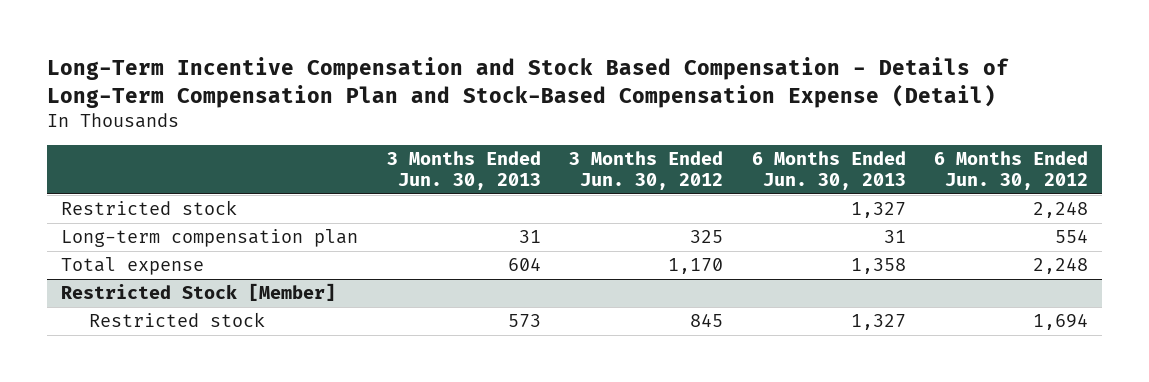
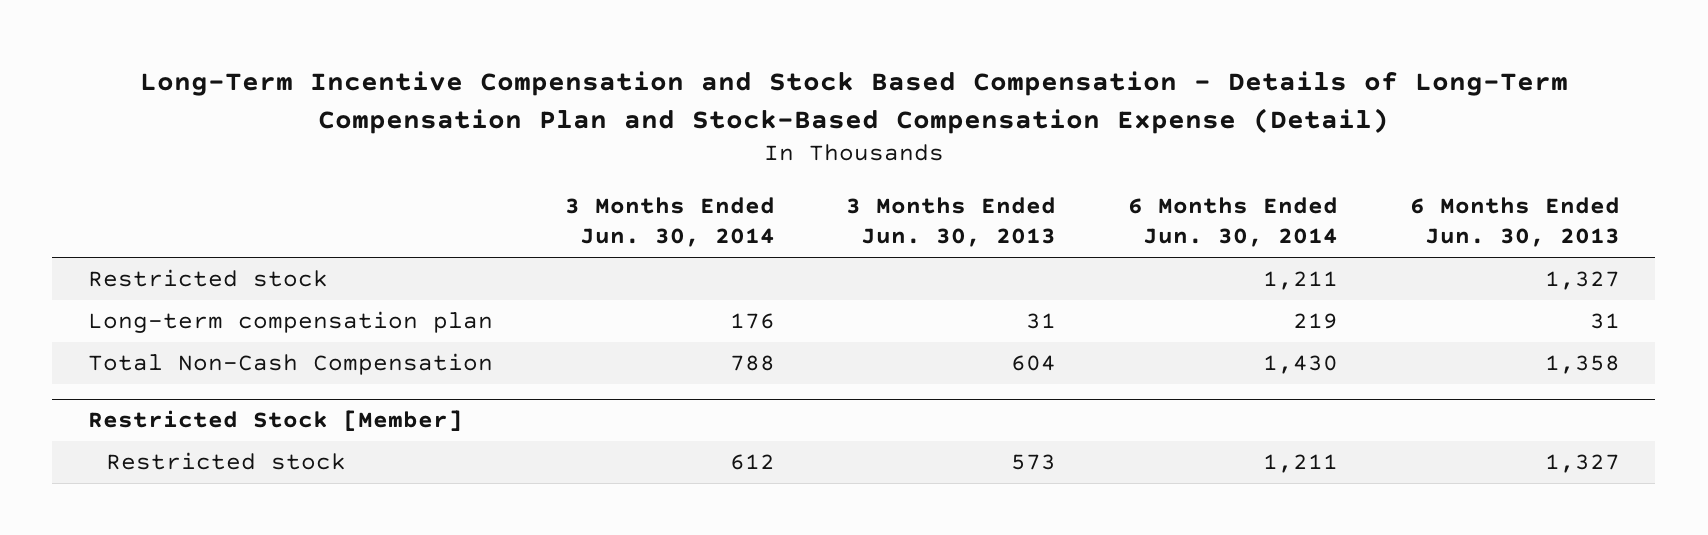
[569,151,724,191] 3 Months Ended Jun. 30, 2012 -> none
[934,151,1089,191] 6 Months Ended Jun. 30, 2012 -> none
none -> [564,196,775,248] 3 Months Ended Jun. 30, 2014
none -> [1127,196,1338,248] 6 Months Ended Jun. 30, 2014
[61,257,205,276] Total expense -> [88,353,494,376] Total Non-Cash Compensation

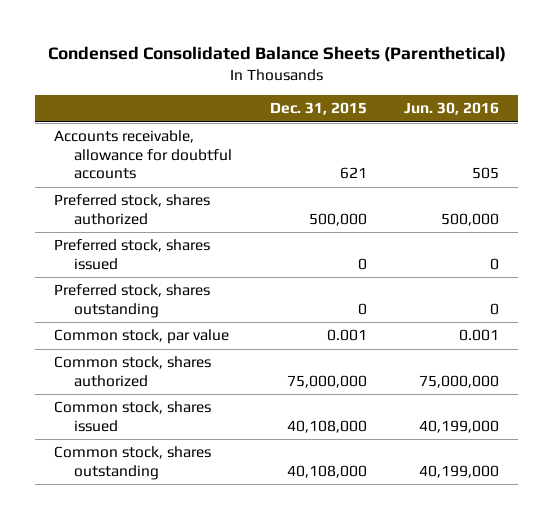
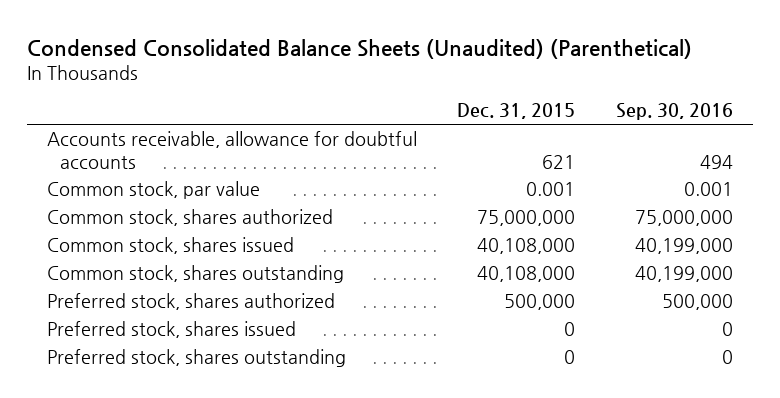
[47,46,506,63] Condensed Consolidated Balance Sheets (Parenthetical) -> [27,38,693,59] Condensed Consolidated Balance Sheets (Unaudited) (Parenthetical)
[404,102,500,116] Jun. 30, 2016 -> none
none -> [615,103,733,121] Sep. 30, 2016
[54,194,211,225] Preferred stock, shares authorized -> [47,293,336,311] Preferred stock, shares authorized
[54,239,211,270] Preferred stock, shares issued -> [47,321,297,339] Preferred stock, shares issued
[54,284,211,318] Preferred stock, shares outstanding -> [47,349,347,368] Preferred stock, shares outstanding

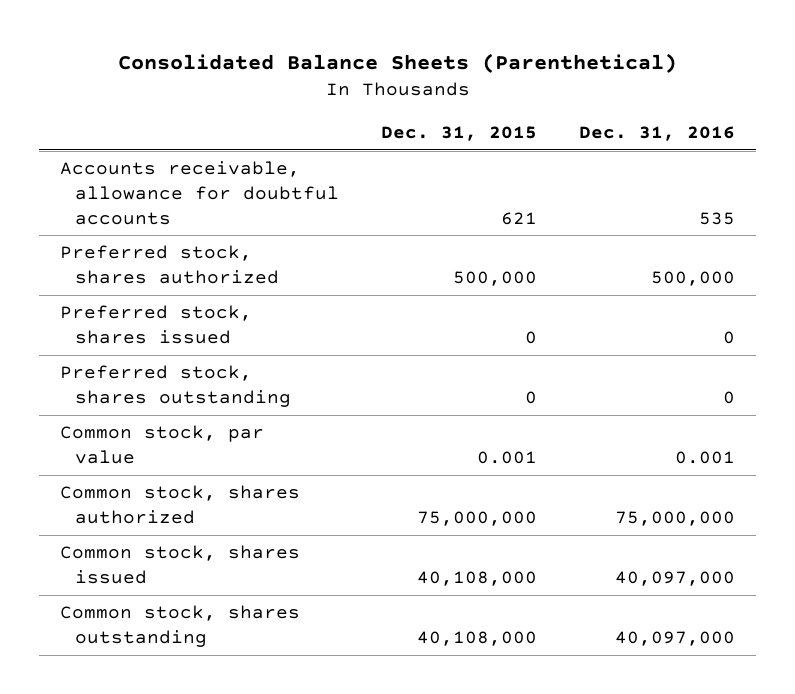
[27,38,693,59] Condensed Consolidated Balance Sheets (Unaudited) (Parenthetical) -> [117,53,677,74] Consolidated Balance Sheets (Parenthetical)
[615,103,733,121] Sep. 30, 2016 -> none
none -> [578,125,735,141] Dec. 31, 2016
[47,293,336,311] Preferred stock, shares authorized -> [60,245,280,284] Preferred stock, shares authorized
[47,321,297,339] Preferred stock, shares issued -> [60,305,253,344] Preferred stock, shares issued
[47,349,347,368] Preferred stock, shares outstanding -> [60,365,292,407] Preferred stock, shares outstanding

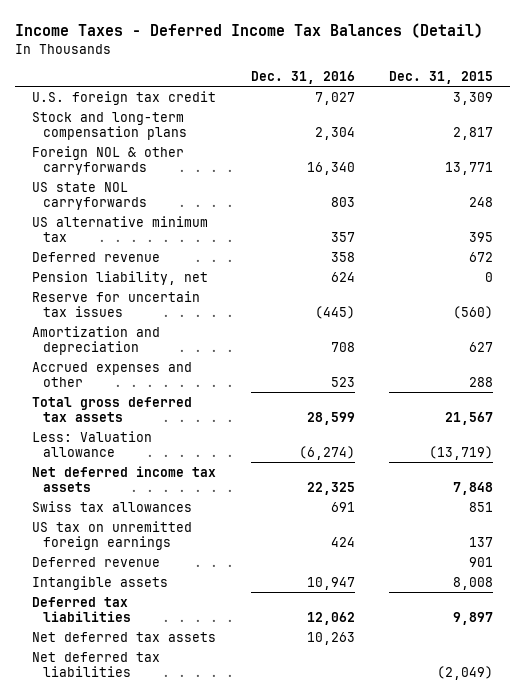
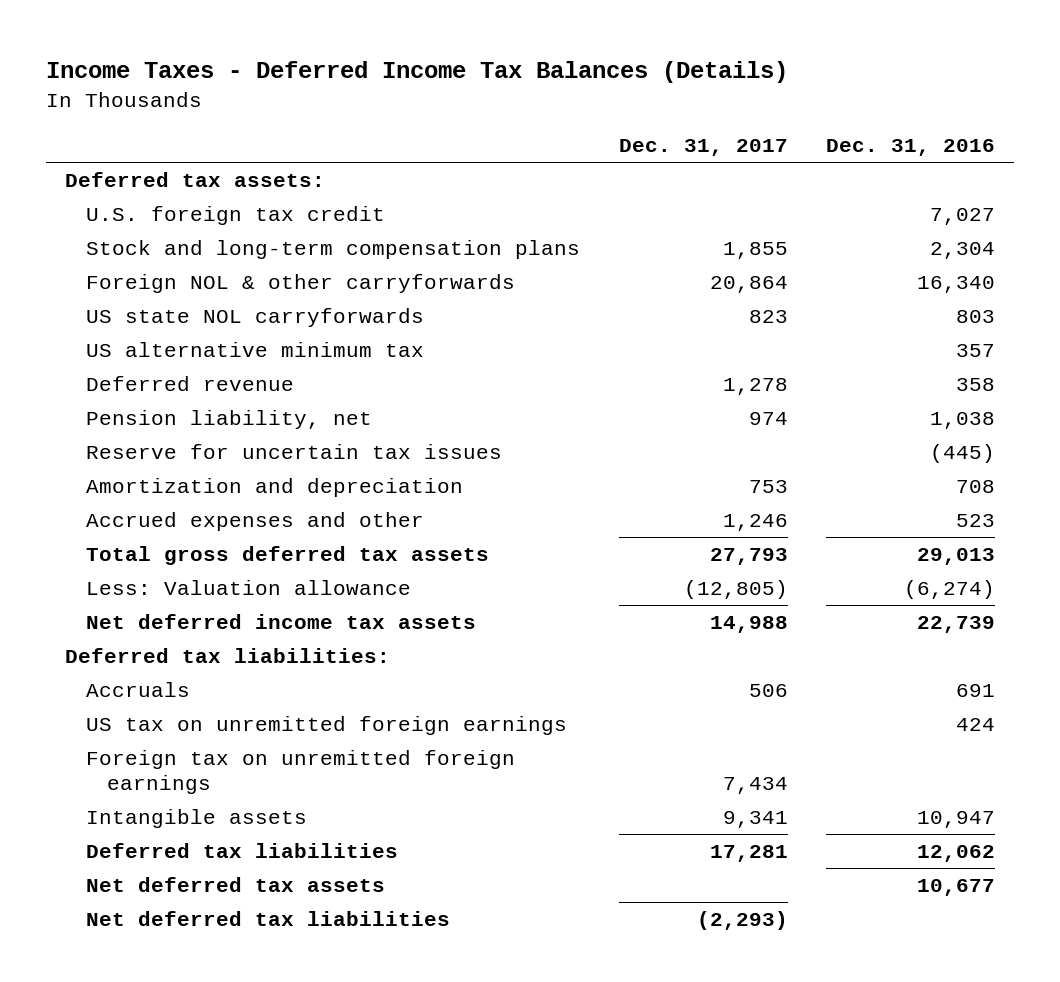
[15,22,484,38] Income Taxes - Deferred Income Tax Balances (Detail) -> [45,61,788,84] Income Taxes - Deferred Income Tax Balances (Details)
[388,71,493,85] Dec. 31, 2015 -> none
none -> [618,138,788,156] Dec. 31, 2017
none -> [64,172,325,188] Deferred tax assets:
[330,271,355,282] 624 -> [929,412,995,430] 1,038
[306,412,355,426] 28,599 -> [916,548,995,566] 29,013
[306,482,355,496] 22,325 -> [916,616,995,634] 22,739
none -> [64,648,390,664] Deferred tax liabilities:
[32,500,193,512] Swiss tax allowances -> [86,682,191,698] Accruals
[32,556,161,567] Deferred revenue -> none
none -> [86,750,516,794] Foreign tax on unremitted foreign earnings
[306,631,355,645] 10,263 -> [916,879,995,897] 10,677

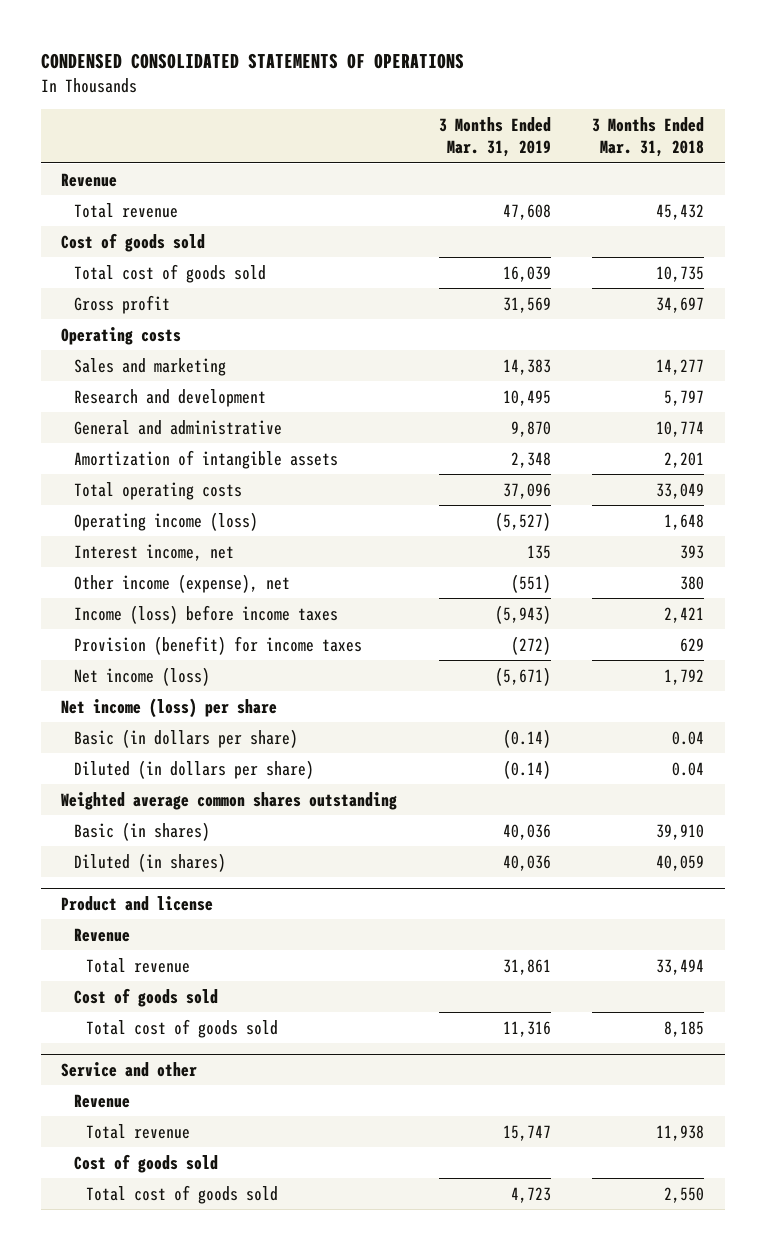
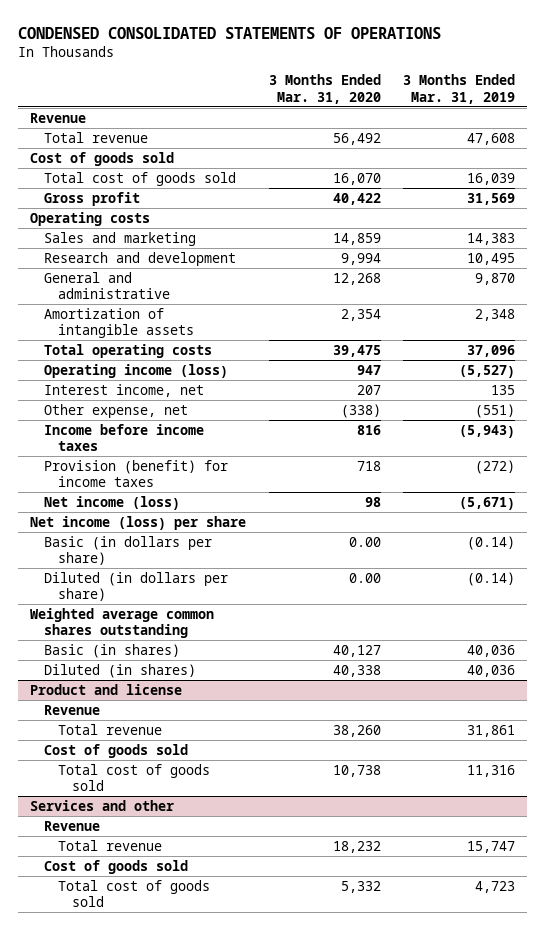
[592,117,705,158] 3 Months Ended Mar. 31, 2018 -> none
none -> [268,74,381,104] 3 Months Ended Mar. 31, 2020
[73,573,290,593] Other income (expense), net -> [43,403,188,418] Other expense, net
[73,604,338,624] Income (loss) before income taxes -> [43,423,204,452] Income before income taxes
[61,1061,198,1077] Service and other -> [29,799,174,811] Services and other

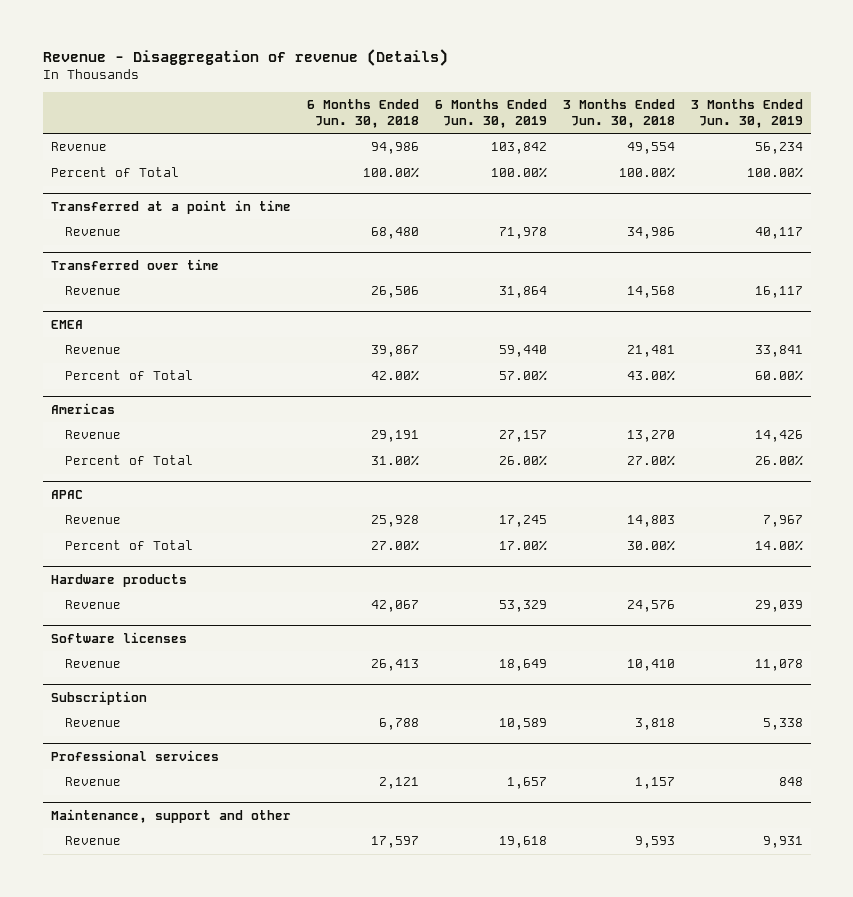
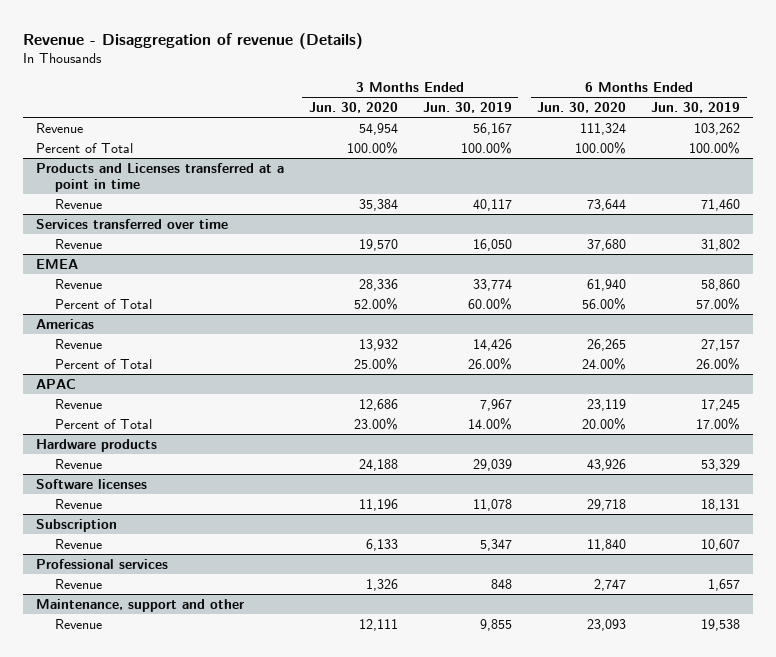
[306,99,419,128] 6 Months Ended Jun. 30, 2018 -> none
[562,99,675,128] 3 Months Ended Jun. 30, 2018 -> none
none -> [308,102,398,114] Jun. 30, 2020
none -> [537,102,627,114] Jun. 30, 2020
[490,142,547,155] 103,842 -> [694,122,741,135] 103,262
[754,142,803,155] 56,234 -> [472,122,512,135] 56,167
[50,200,291,215] Transferred at a point in time -> [35,162,284,192] Products and Licenses transferred at a point in time
[498,227,547,240] 71,978 -> [701,198,741,211] 71,460
[50,259,219,271] Transferred over time -> [35,218,228,229] Services transferred over time
[498,286,547,299] 31,864 -> [701,238,741,251] 31,802
[754,286,803,299] 16,117 -> [472,238,512,251] 16,050
[498,345,547,358] 59,440 -> [701,278,741,291] 58,860
[754,345,803,358] 33,841 -> [472,278,512,291] 33,774
[498,659,547,672] 18,649 -> [701,498,741,511] 18,131
[498,718,547,731] 10,589 -> [701,538,741,551] 10,607
[762,718,803,731] 5,338 -> [479,538,512,551] 5,347
[498,836,547,849] 19,618 -> [701,618,741,631] 19,538
[762,836,803,849] 9,931 -> [479,618,512,631] 9,855

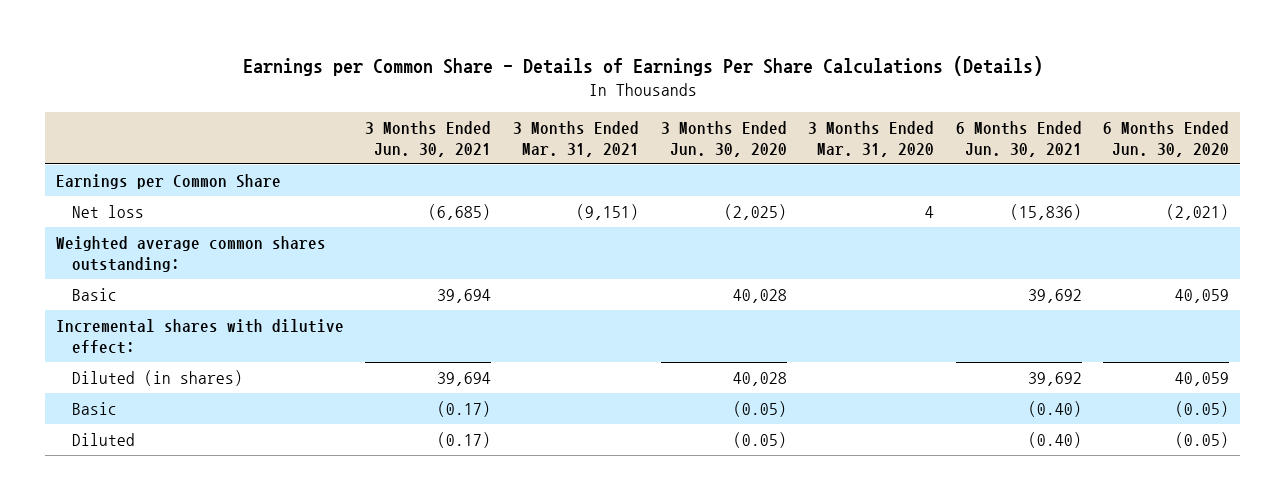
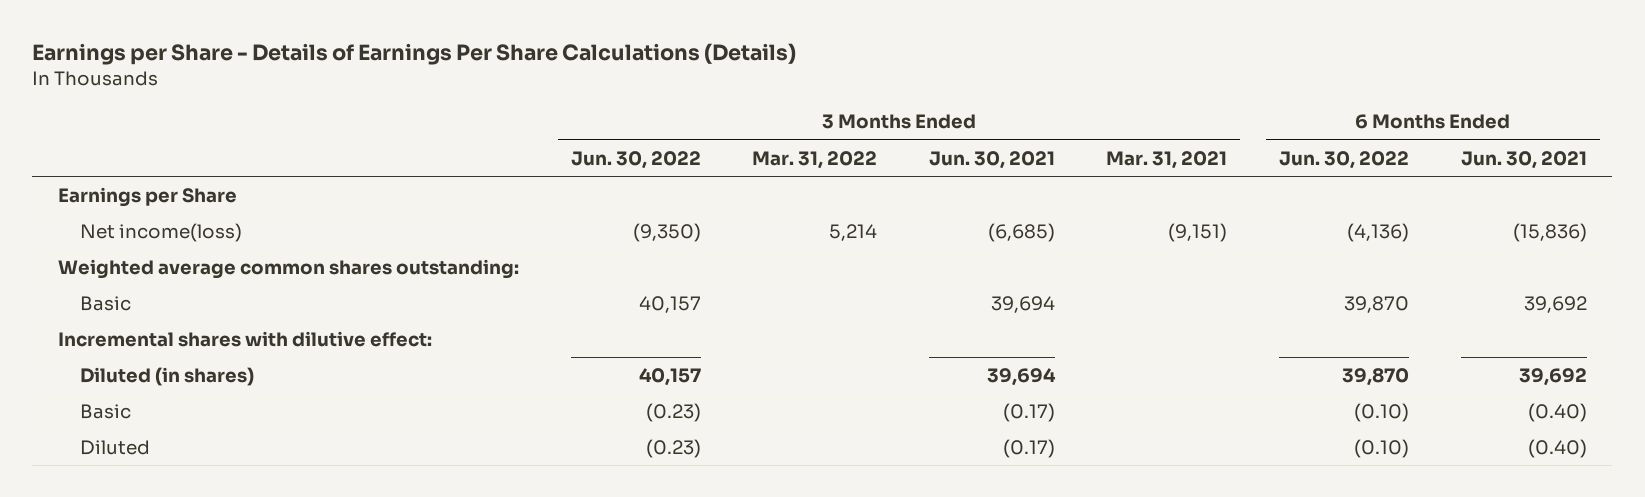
[242,55,1043,76] Earnings per Common Share - Details of Earnings Per Share Calculations (Details) -> [32,43,797,66] Earnings per Share - Details of Earnings Per Share Calculations (Details)
[660,121,787,157] 3 Months Ended Jun. 30, 2020 -> none
[808,121,935,157] 3 Months Ended Mar. 31, 2020 -> none
[1103,121,1230,157] 6 Months Ended Jun. 30, 2020 -> none
none -> [570,150,701,169] Jun. 30, 2022
none -> [752,150,878,169] Mar. 31, 2022
none -> [1279,150,1410,169] Jun. 30, 2022
[55,174,281,190] Earnings per Common Share -> [57,186,237,207] Earnings per Share
[72,205,145,219] Net loss -> [79,222,242,242] Net income(loss)

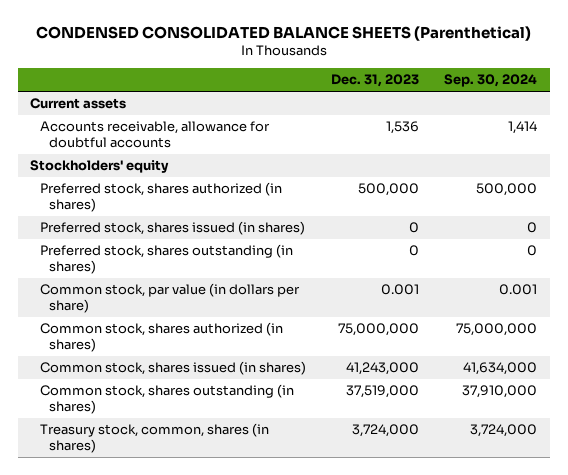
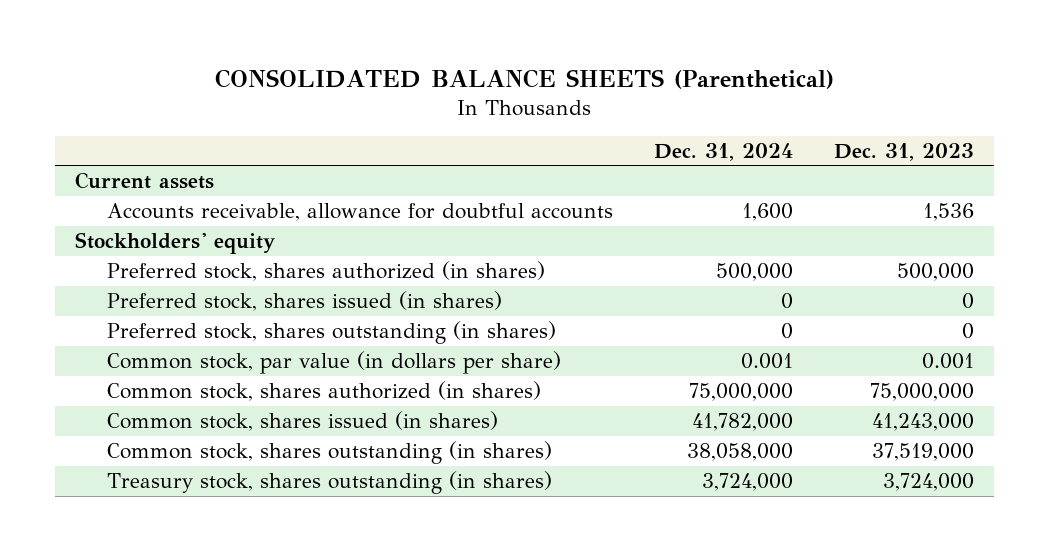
[35,25,531,41] CONDENSED CONSOLIDATED BALANCE SHEETS (Parenthetical) -> [215,68,835,89] CONSOLIDATED BALANCE SHEETS (Parenthetical)
[444,74,538,88] Sep. 30, 2024 -> none
none -> [653,142,793,161] Dec. 31, 2024
[39,423,269,454] Treasury stock, common, shares (in shares) -> [106,471,552,495] Treasury stock, shares outstanding (in shares)

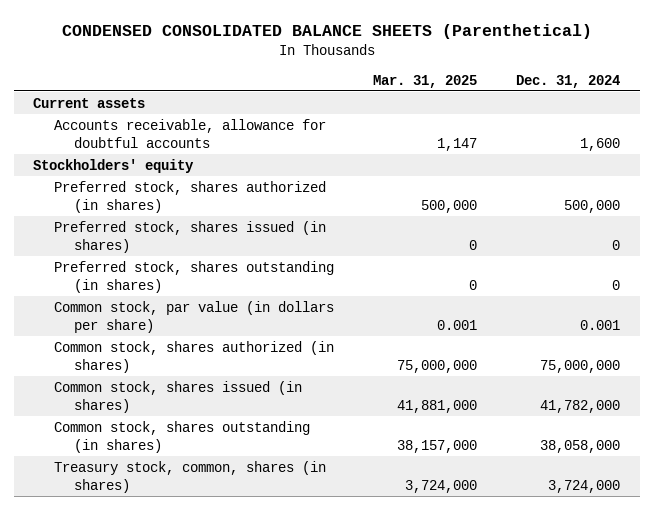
[215,68,835,89] CONSOLIDATED BALANCE SHEETS (Parenthetical) -> [61,23,592,39] CONDENSED CONSOLIDATED BALANCE SHEETS (Parenthetical)
[833,142,974,161] Dec. 31, 2023 -> none
none -> [372,74,477,88] Mar. 31, 2025
[106,471,552,495] Treasury stock, shares outstanding (in shares) -> [53,460,326,493] Treasury stock, common, shares (in shares)

